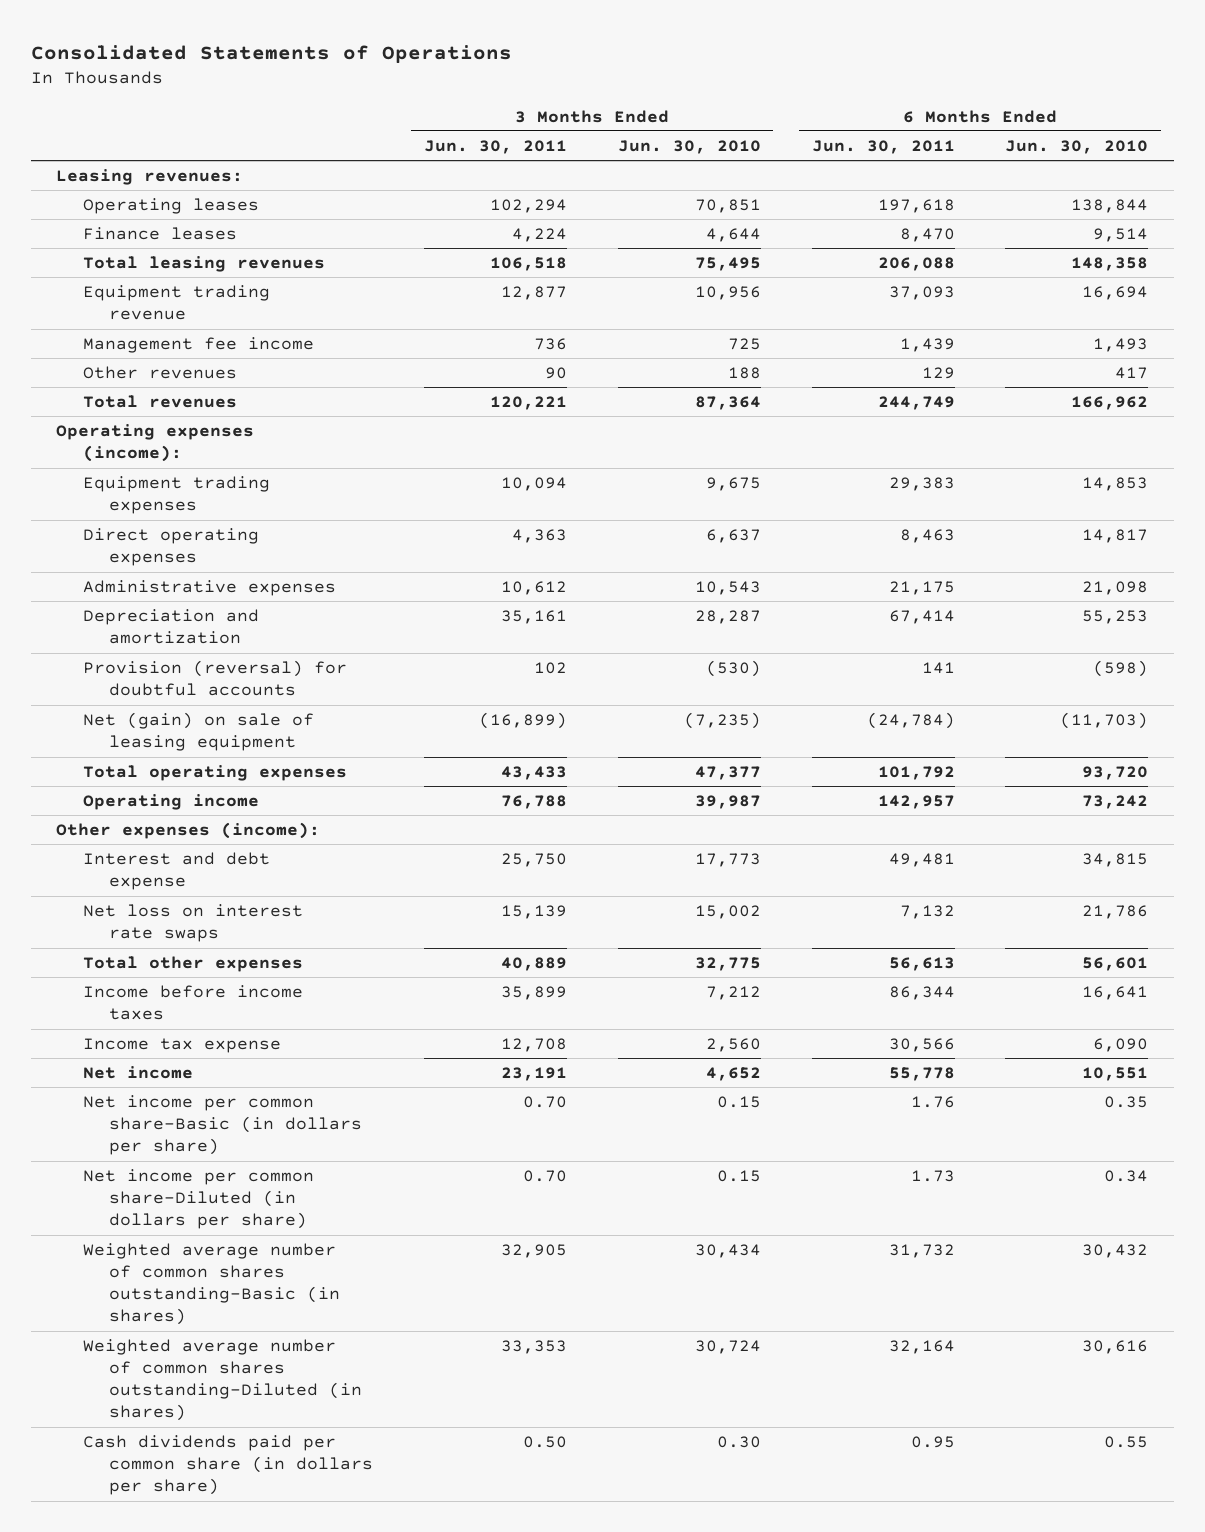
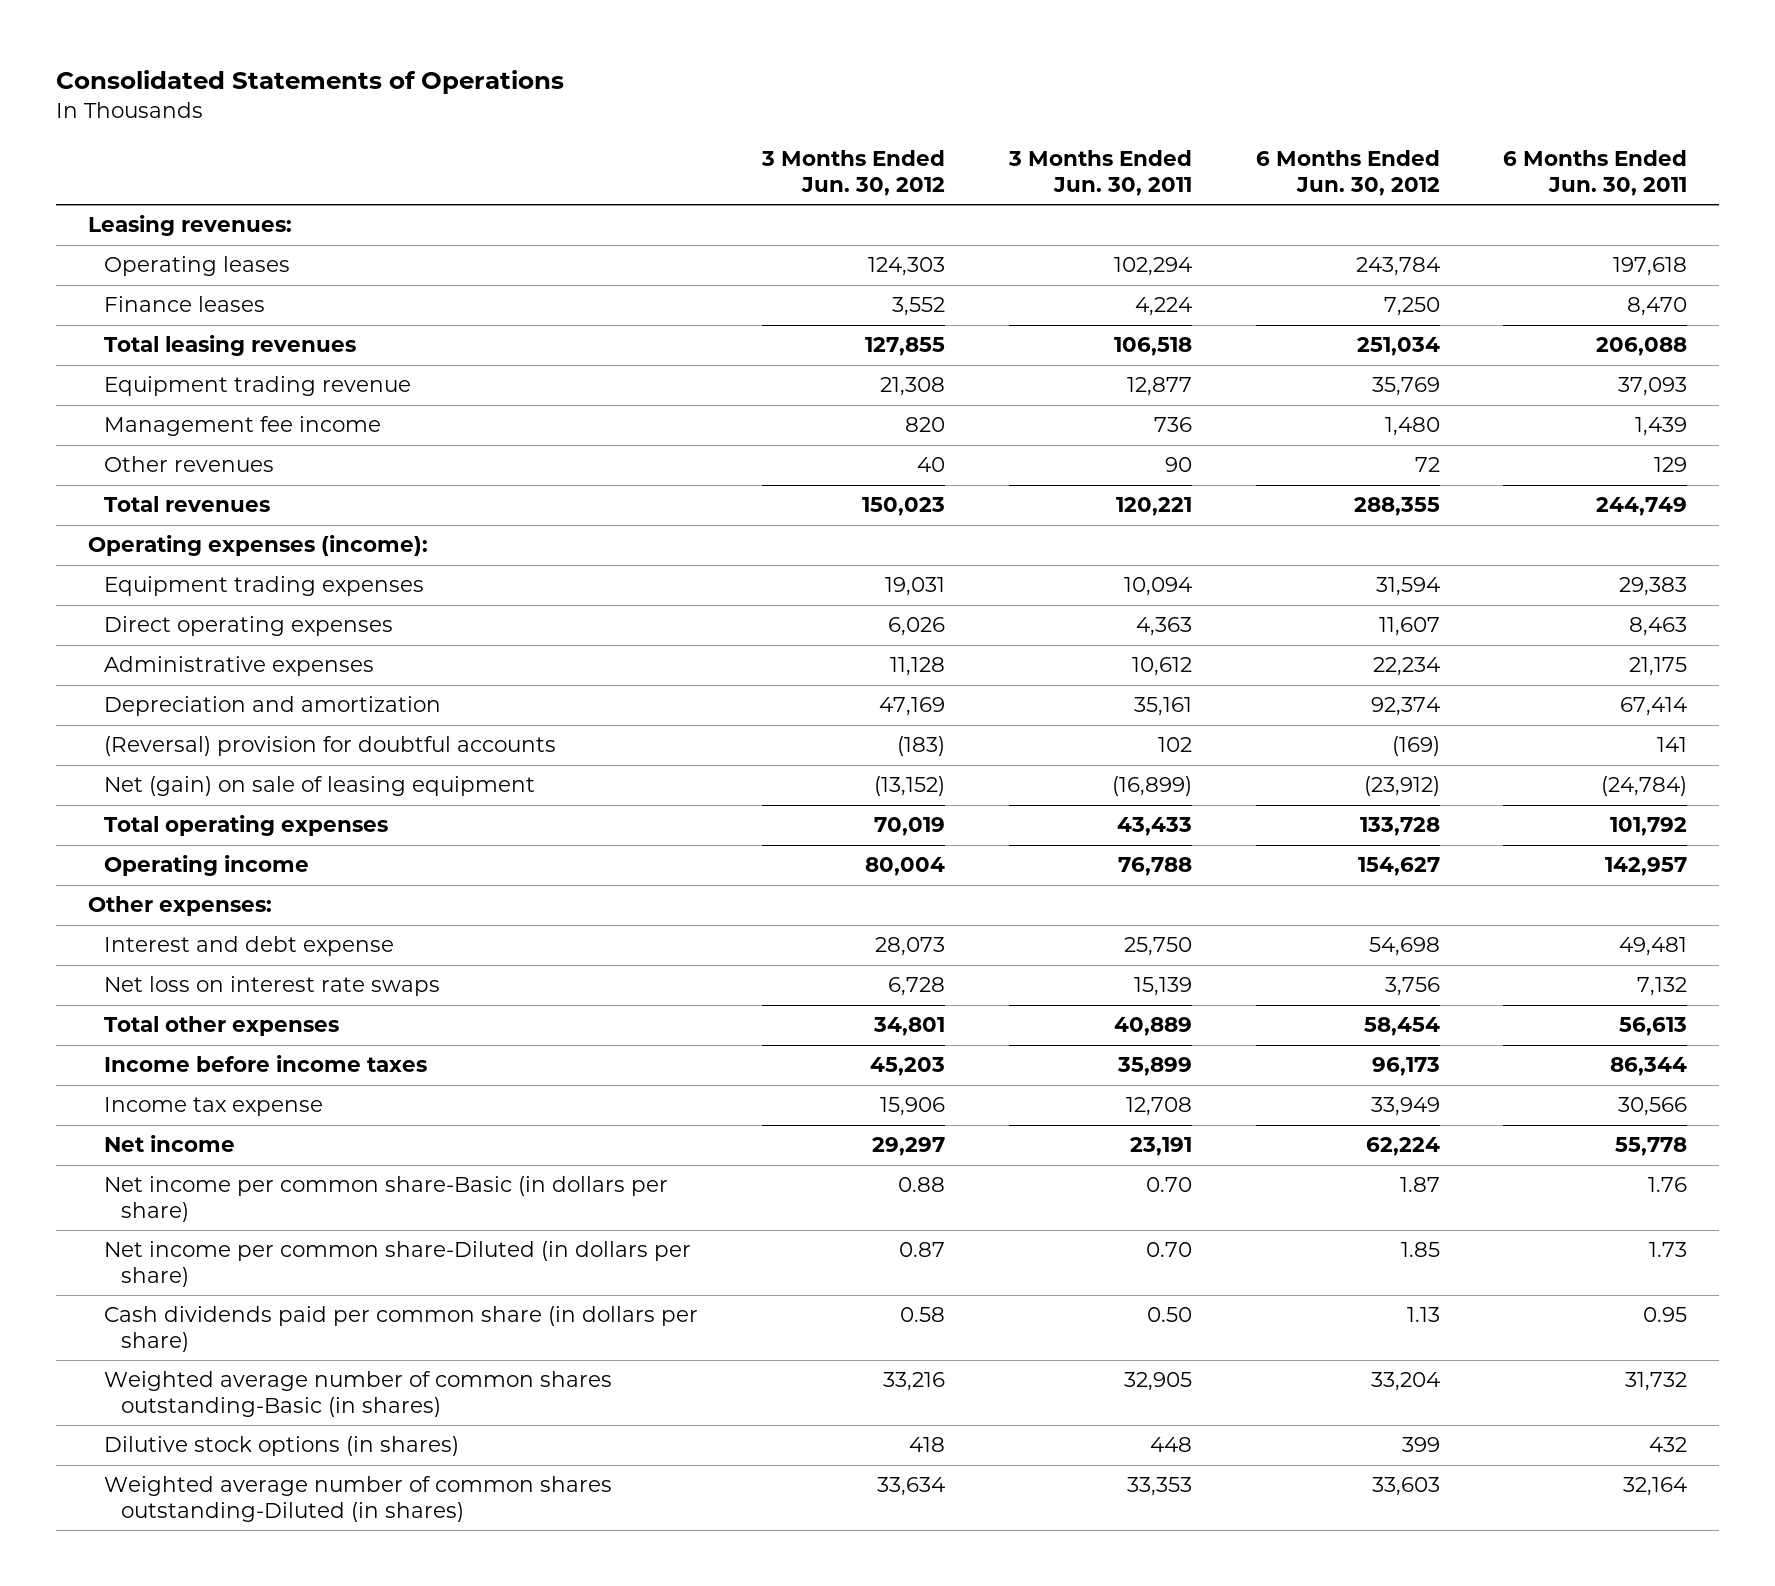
[617,139,761,154] Jun. 30, 2010 -> none
[1005,139,1149,154] Jun. 30, 2010 -> none
none -> [761,150,946,196] 3 Months Ended Jun. 30, 2012
none -> [1255,150,1440,196] 6 Months Ended Jun. 30, 2012
[82,660,347,697] Provision (reversal) for doubtful accounts -> [104,736,557,757] (Reversal) provision for doubtful accounts
[56,822,321,840] Other expenses (income): -> [88,896,273,917] Other expenses:
[82,1435,373,1496] Cash dividends paid per common share (in dollars per share) -> [104,1306,699,1352] Cash dividends paid per common share (in dollars per share)
none -> [104,1436,460,1457] Dilutive stock options (in shares)

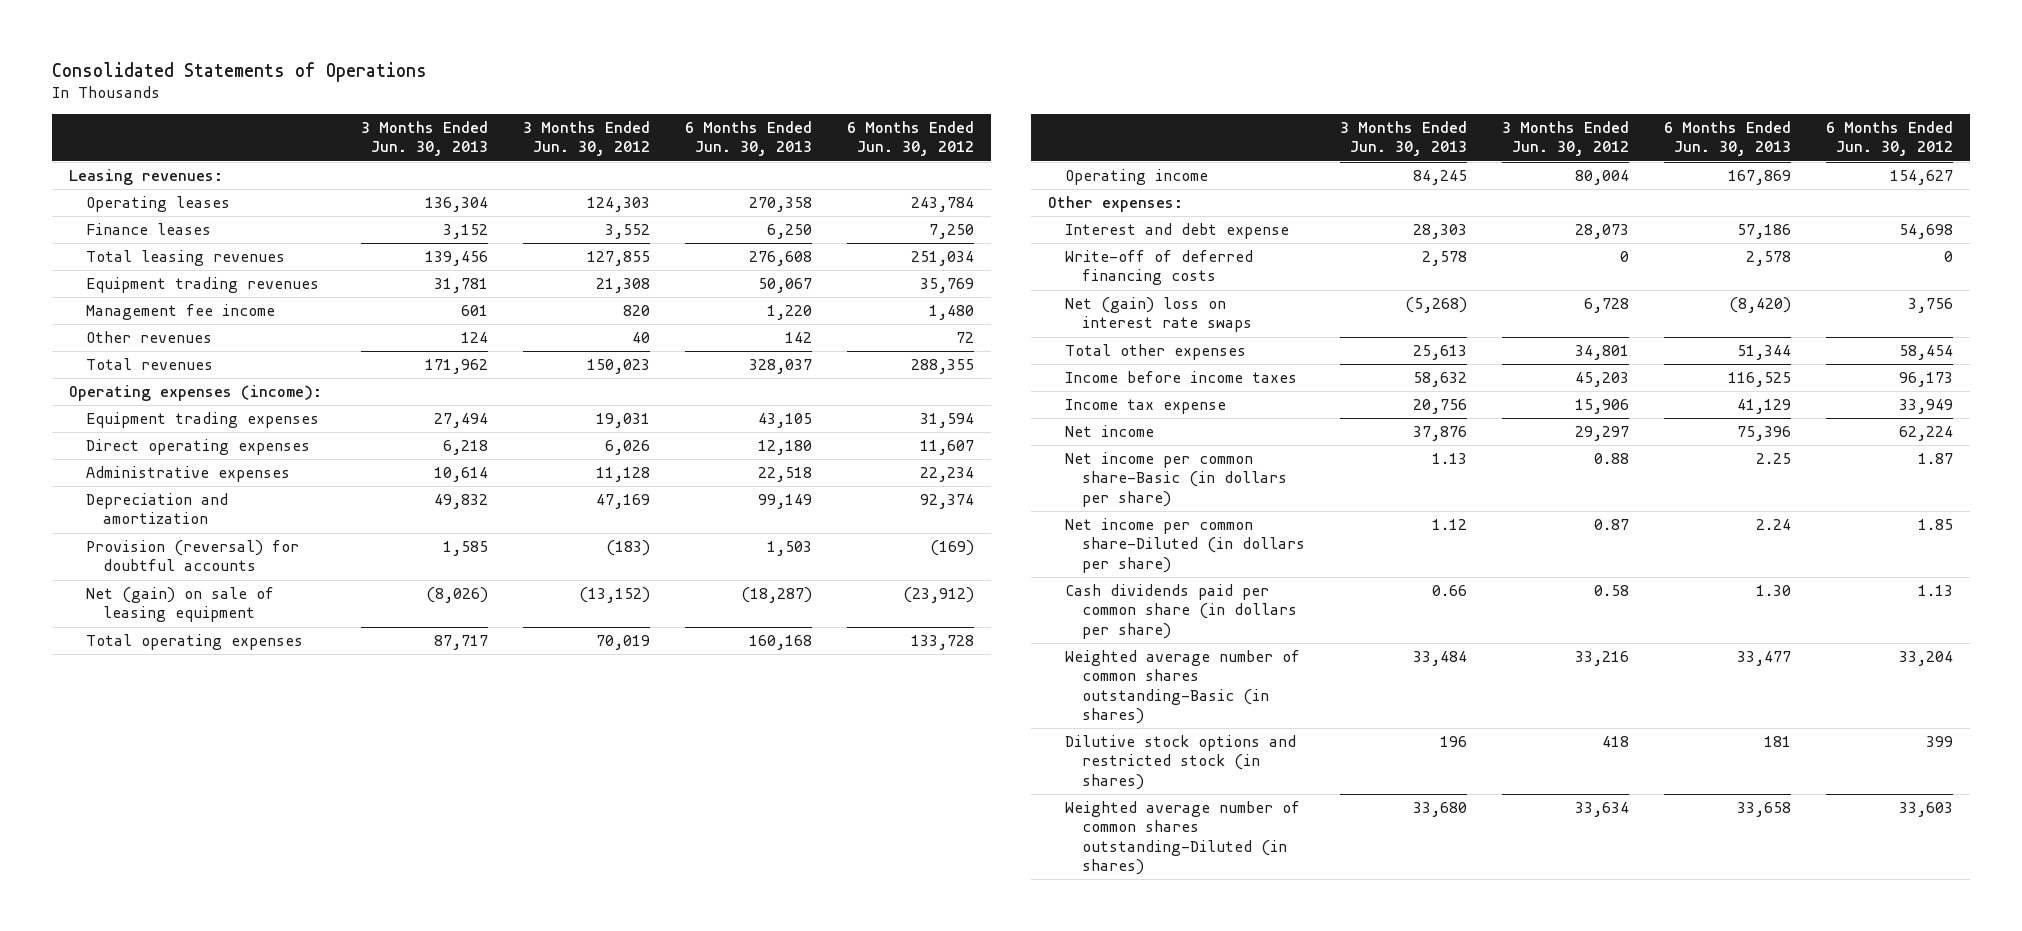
[1007,150,1192,196] 3 Months Ended Jun. 30, 2011 -> none
[1503,150,1688,196] 6 Months Ended Jun. 30, 2011 -> none
none -> [360,121,488,157] 3 Months Ended Jun. 30, 2013
none -> [684,121,812,157] 6 Months Ended Jun. 30, 2013
[104,376,412,397] Equipment trading revenue -> [86,277,320,294] Equipment trading revenues
[104,736,557,757] (Reversal) provision for doubtful accounts -> [86,540,300,572] Provision (reversal) for doubtful accounts
none -> [1065,250,1254,286] Write-off of deferred financing costs
[104,976,441,997] Net loss on interest rate swaps -> [1065,297,1253,333] Net (gain) loss on interest rate swaps
[104,1436,460,1457] Dilutive stock options (in shares) -> [1065,735,1297,790] Dilutive stock options and restricted stock (in shares)

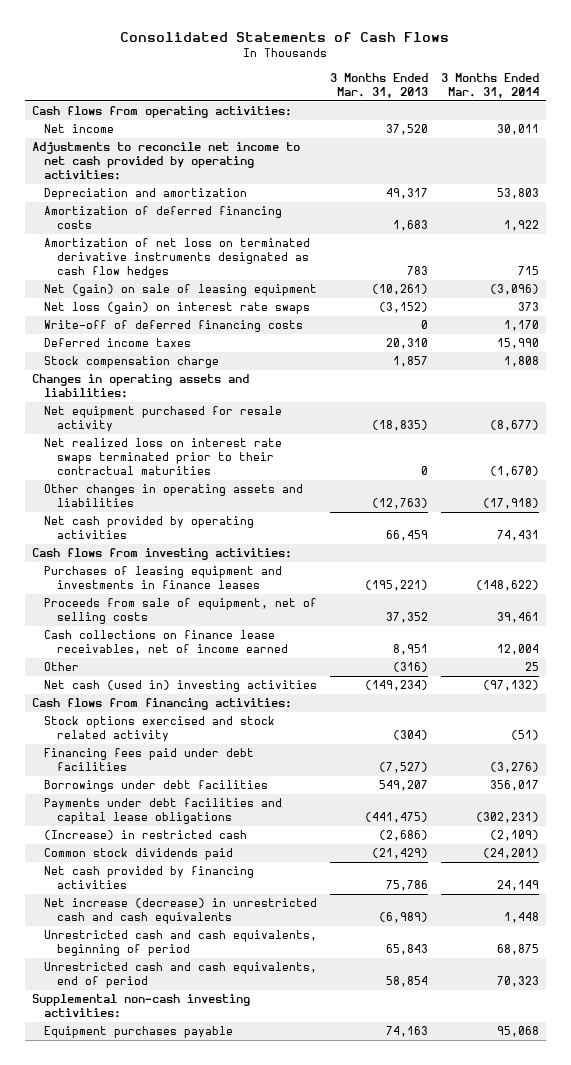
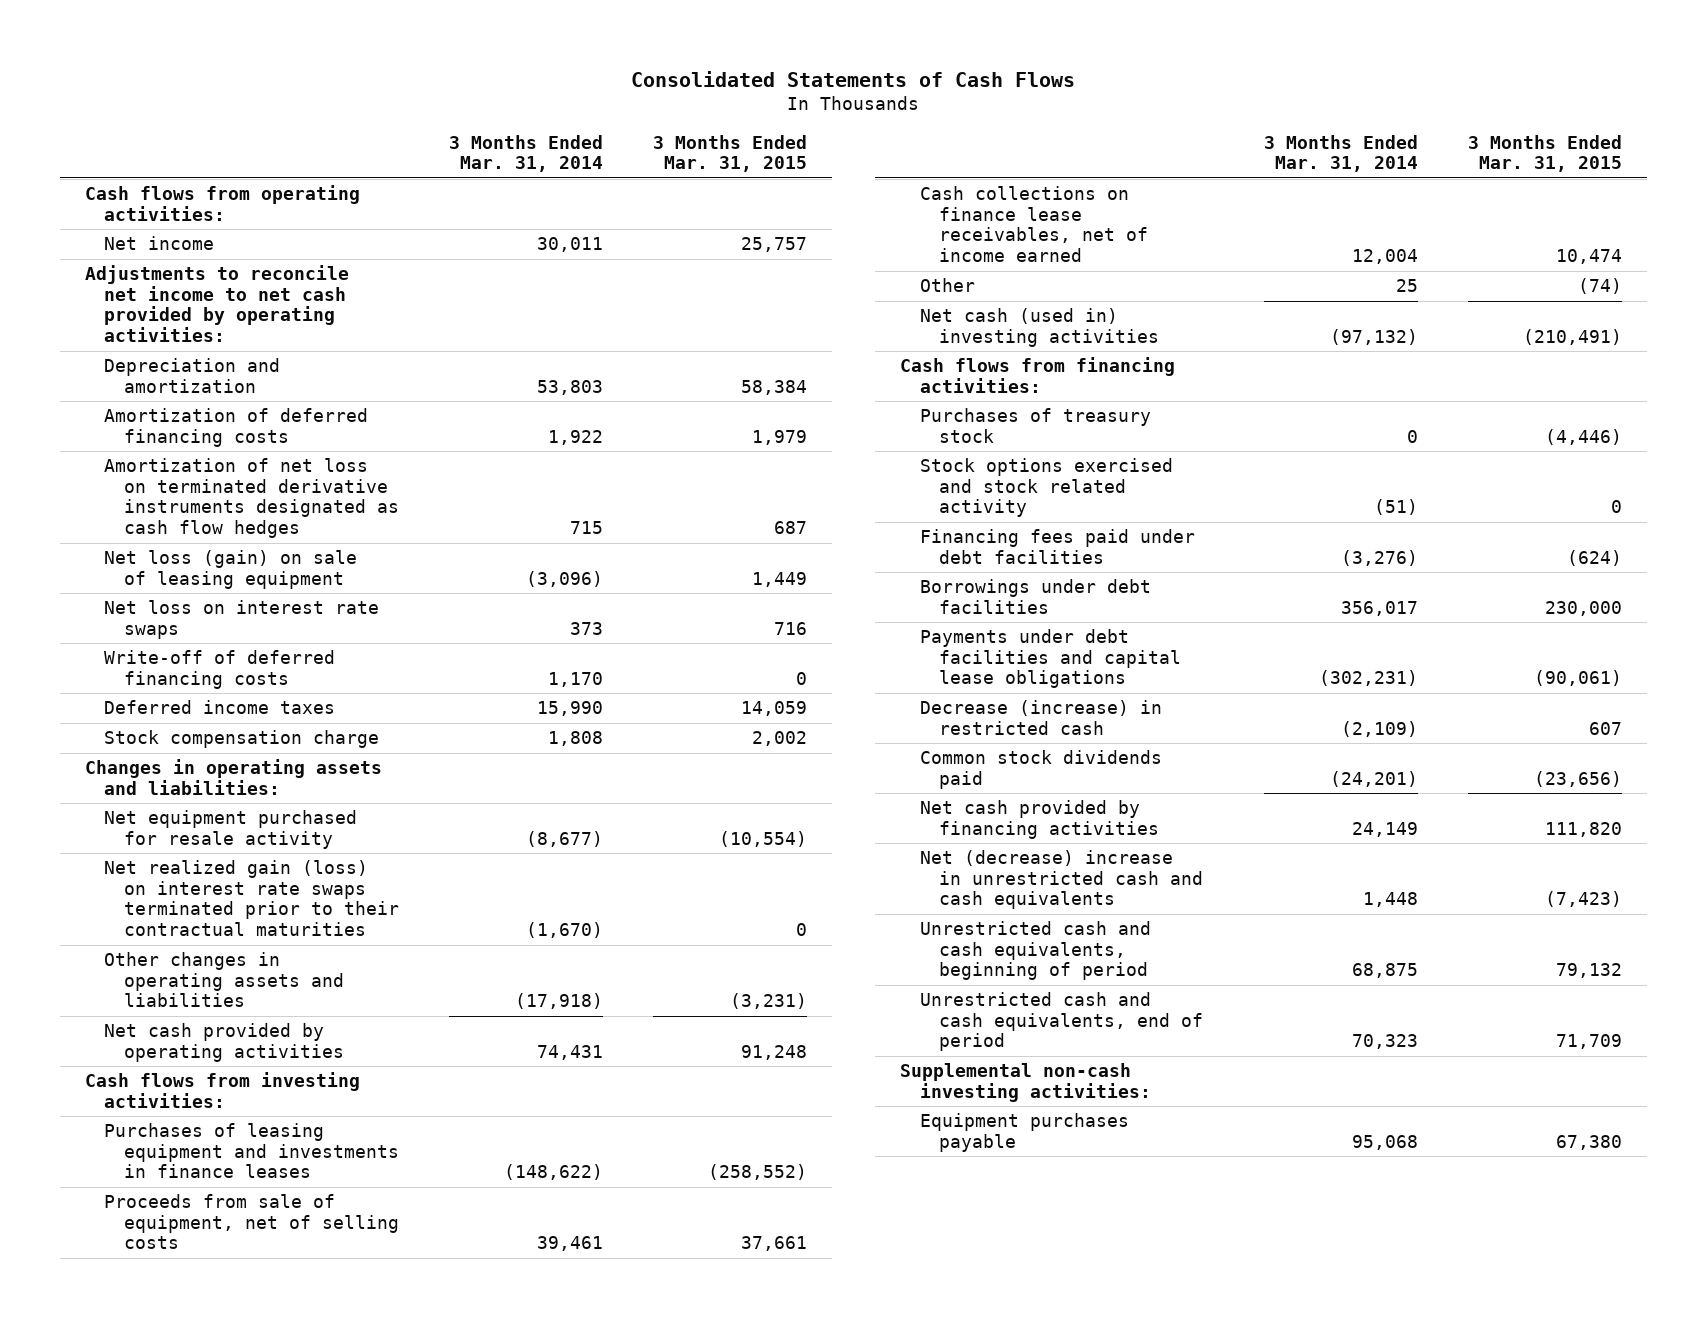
[330,72,429,98] 3 Months Ended Mar. 31, 2013 -> none
none -> [652,134,807,173] 3 Months Ended Mar. 31, 2015
[44,284,318,297] Net (gain) on sale of leasing equipment -> [104,550,358,589] Net loss (gain) on sale of leasing equipment
[44,302,311,315] Net loss (gain) on interest rate swaps -> [104,600,380,639] Net loss on interest rate swaps
[44,438,283,476] Net realized loss on interest rate swaps terminated prior to their contractual maturities -> [104,860,400,937] Net realized gain (loss) on interest rate swaps terminated prior to their contractual maturities
none -> [919,408,1151,443] Purchases of treasury stock
[44,830,248,841] (Increase) in restricted cash -> [919,700,1162,735] Decrease (increase) in restricted cash
[44,898,318,925] Net increase (decrease) in unrestricted cash and cash equivalents -> [919,850,1204,910] Net (decrease) increase in unrestricted cash and cash equivalents

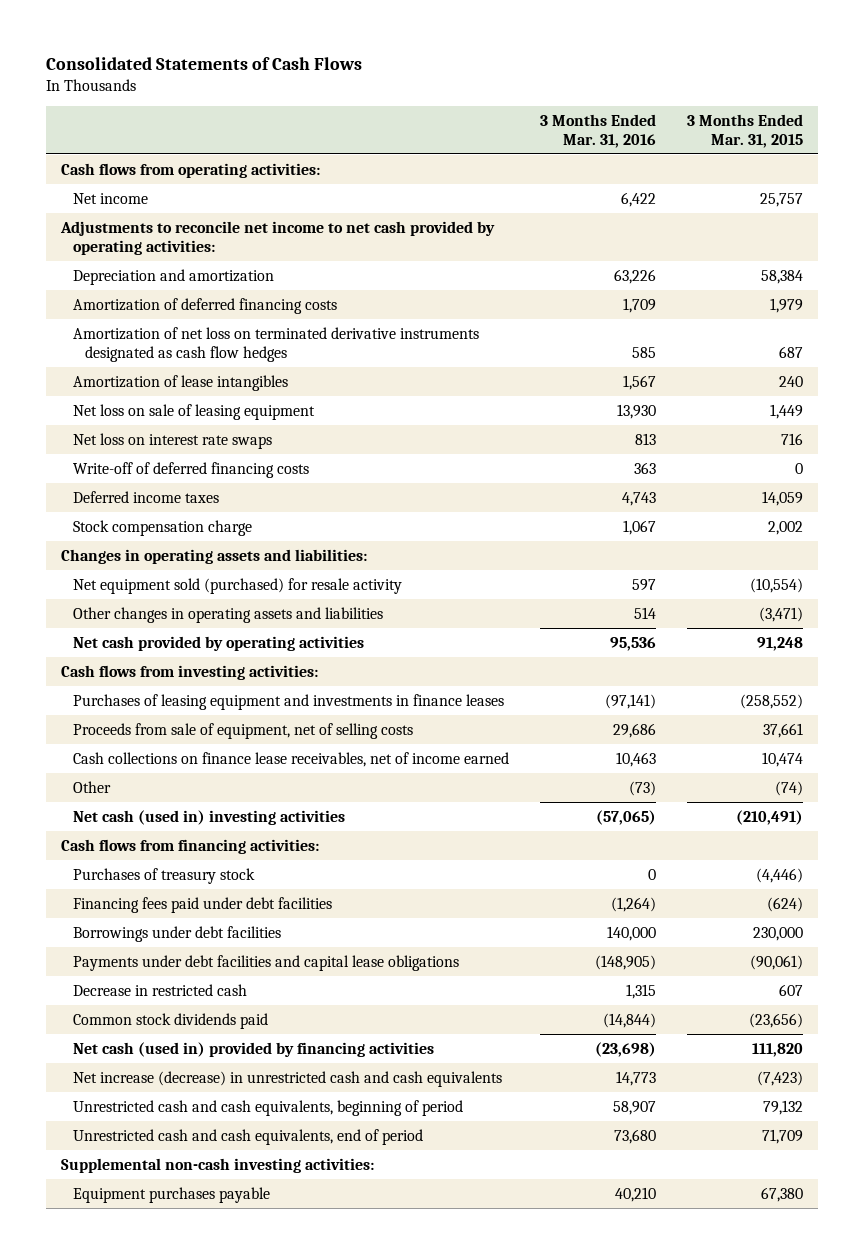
[448,134,603,173] 3 Months Ended Mar. 31, 2014 -> none
none -> [540,113,657,148] 3 Months Ended Mar. 31, 2016
none -> [73,374,289,391] Amortization of lease intangibles
[104,550,358,589] Net loss (gain) on sale of leasing equipment -> [73,403,316,420] Net loss on sale of leasing equipment
[104,860,400,937] Net realized gain (loss) on interest rate swaps terminated prior to their contractual maturities -> none
[104,810,358,849] Net equipment purchased for resale activity -> [73,577,403,594] Net equipment sold (purchased) for resale activity
[729,993,807,1010] (3,231) -> [758,606,803,622] (3,471)
[919,458,1173,518] Stock options exercised and stock related activity -> none
[919,700,1162,735] Decrease (increase) in restricted cash -> [73,983,248,996] Decrease in restricted cash
[919,800,1160,839] Net cash provided by financing activities -> [73,1041,435,1057] Net cash (used in) provided by financing activities
[919,850,1204,910] Net (decrease) increase in unrestricted cash and cash equivalents -> [73,1070,503,1087] Net increase (decrease) in unrestricted cash and cash equivalents

